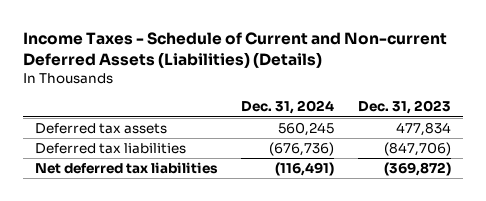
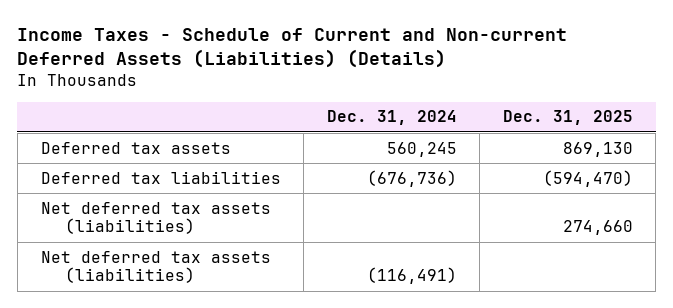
[358,100,452,115] Dec. 31, 2023 -> none
none -> [502,110,633,126] Dec. 31, 2025
none -> [40,201,271,235] Net deferred tax assets (liabilities)
[34,162,218,175] Net deferred tax liabilities -> [40,250,271,284] Net deferred tax assets (liabilities)

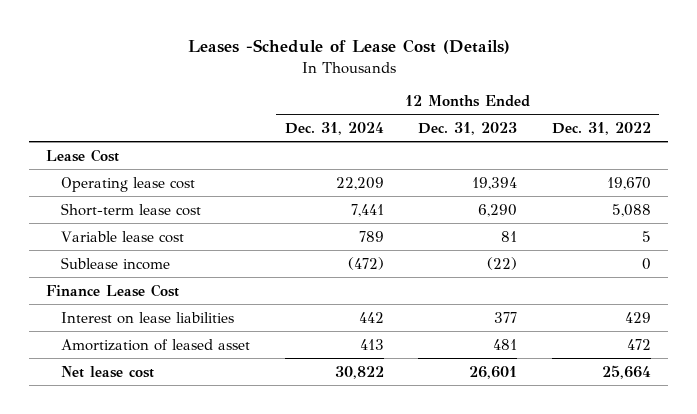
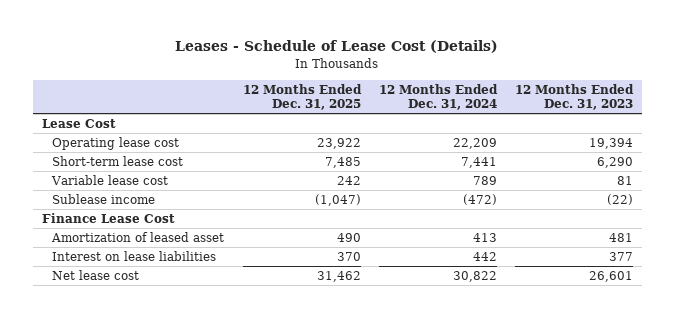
[187,39,510,55] Leases -Schedule of Lease Cost (Details) -> [175,40,499,54] Leases - Schedule of Lease Cost (Details)
[551,121,651,135] Dec. 31, 2022 -> none
none -> [242,83,362,110] 12 Months Ended Dec. 31, 2025
[61,311,235,324] Interest on lease liabilities -> [52,250,217,261] Interest on lease liabilities

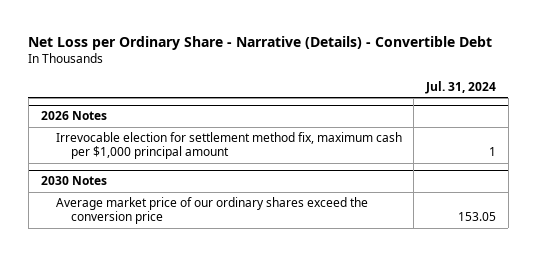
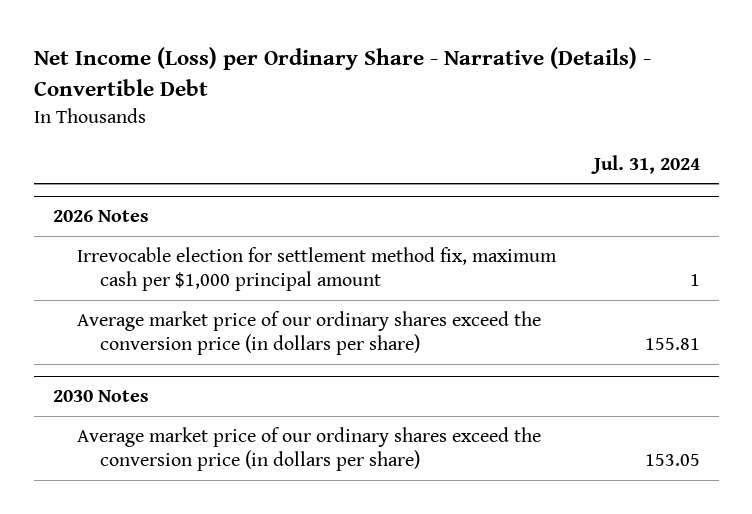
[28,36,493,51] Net Loss per Ordinary Share - Narrative (Details) - Convertible Debt -> [33,47,651,97] Net Income (Loss) per Ordinary Share - Narrative (Details) - Convertible Debt
none -> [76,311,541,356] Average market price of our ordinary shares exceed the conversion price (in dollars per share)
[55,197,368,225] Average market price of our ordinary shares exceed the conversion price -> [76,427,541,472] Average market price of our ordinary shares exceed the conversion price (in dollars per share)

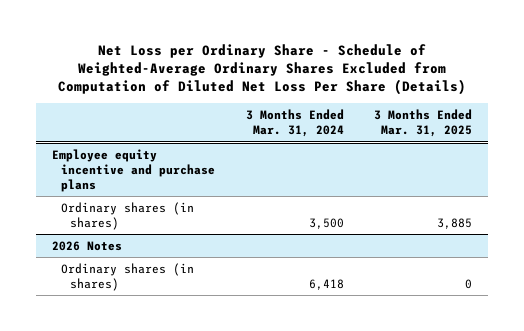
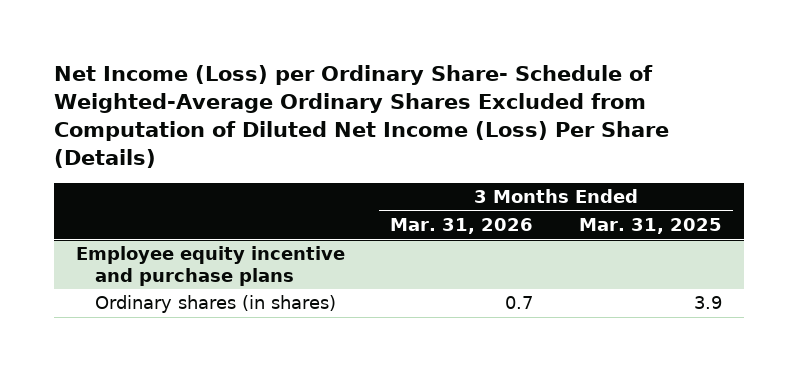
[58,43,467,96] Net Loss per Ordinary Share - Schedule of Weighted-Average Ordinary Shares Excluded from Computation of Diluted Net Loss Per Share (Details) -> [53,65,669,169] Net Income (Loss) per Ordinary Share- Schedule of Weighted-Average Ordinary Shares Excluded from Computation of Diluted Net Income (Loss) Per Share (Details)
[245,109,344,138] 3 Months Ended Mar. 31, 2024 -> none
none -> [390,218,534,235] Mar. 31, 2026
[51,240,122,251] 2026 Notes -> none
[60,262,194,291] Ordinary shares (in shares) -> none
[437,217,473,229] 3,885 -> [693,296,722,310] 3.9

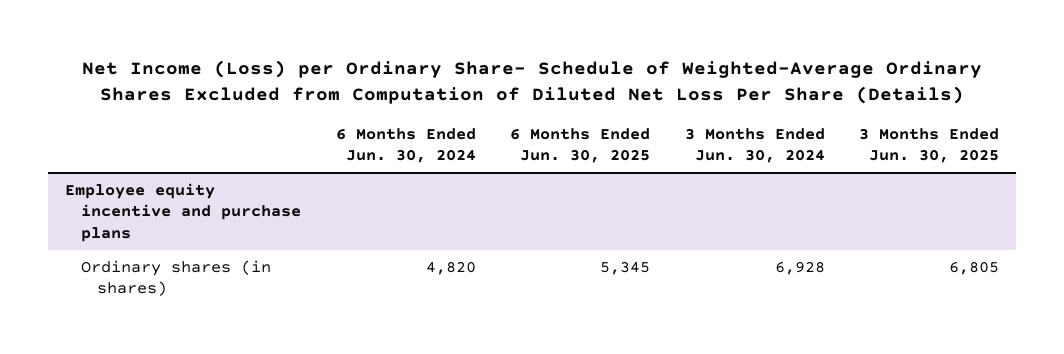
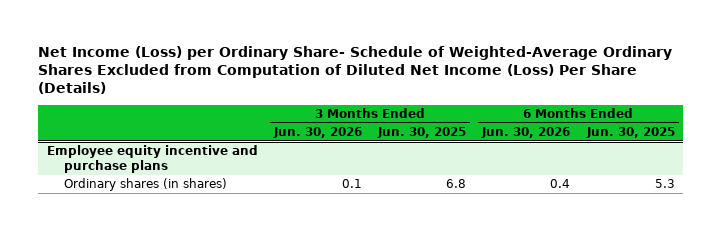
[82,59,983,104] Net Income (Loss) per Ordinary Share- Schedule of Weighted-Average Ordinary Shares Excluded from Computation of Diluted Net Loss Per Share (Details) -> [38,45,673,95] Net Income (Loss) per Ordinary Share- Schedule of Weighted-Average Ordinary Shares Excluded from Computation of Diluted Net Income (Loss) Per Share (Details)
[335,127,476,164] 6 Months Ended Jun. 30, 2024 -> none
[684,127,825,164] 3 Months Ended Jun. 30, 2024 -> none
none -> [272,127,362,139] Jun. 30, 2026
none -> [481,127,571,139] Jun. 30, 2026
[600,261,651,276] 5,345 -> [654,179,675,189] 5.3
[949,261,1000,276] 6,805 -> [446,179,467,189] 6.8

